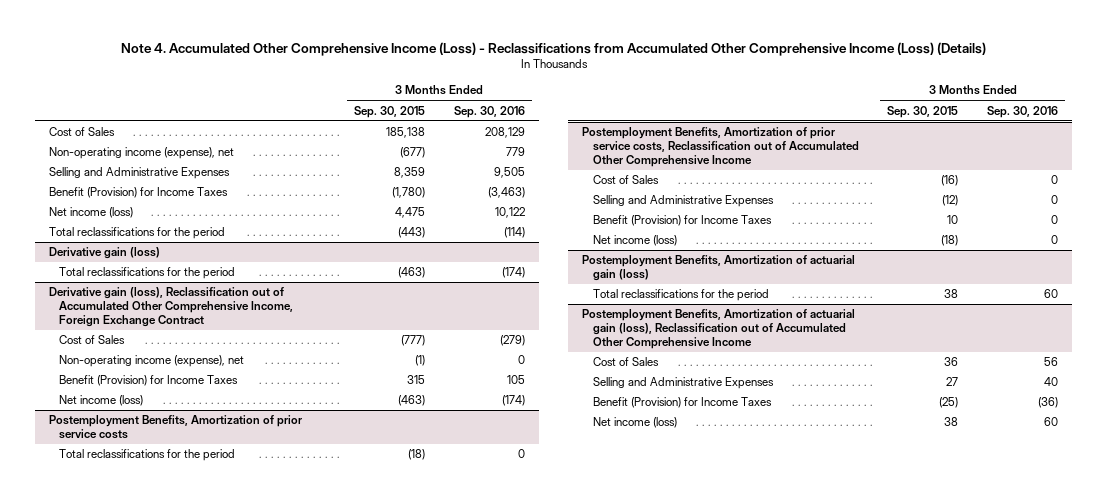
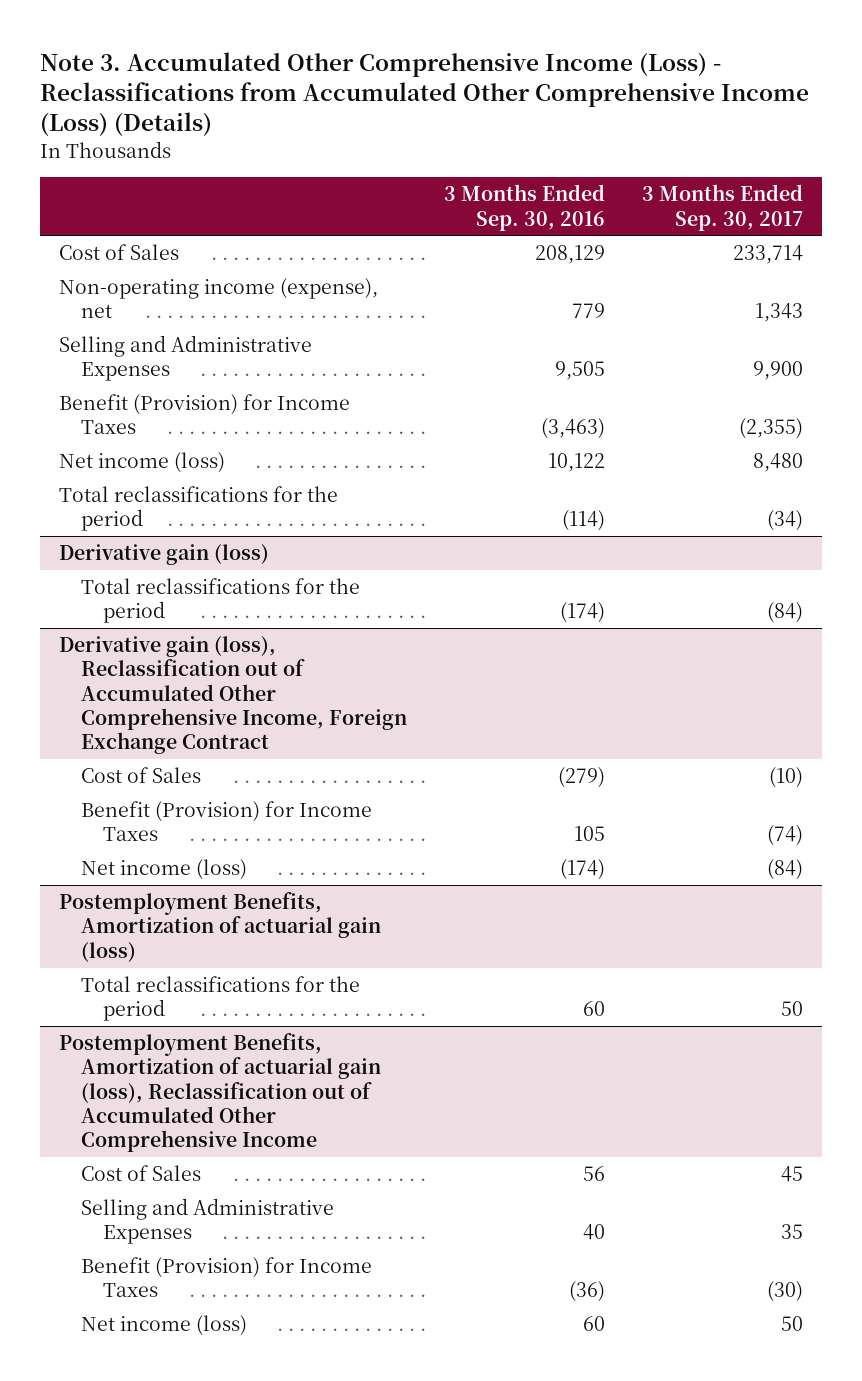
[120,41,986,56] Note 4. Accumulated Other Comprehensive Income (Loss) - Reclassifications from Accumulated Other Comprehensive Income (Loss) (Details) -> [40,51,810,137] Note 3. Accumulated Other Comprehensive Income (Loss) - Reclassifications from Accumulated Other Comprehensive Income (Loss) (Details)
[353,105,425,118] Sep. 30, 2015 -> none
none -> [642,184,804,231] 3 Months Ended Sep. 30, 2017
[59,355,245,368] Non-operating income (expense), net -> none
[49,415,303,440] Postemployment Benefits, Amortization of prior service costs -> none
[59,449,236,462] Total reclassifications for the period -> none
[582,127,859,168] Postemployment Benefits, Amortization of prior service costs, Reclassification out of Accumulated Other Comprehensive Income -> none
[592,175,659,185] Cost of Sales -> none
[592,195,774,208] Selling and Administrative Expenses -> none
[592,215,772,227] Benefit (Provision) for Income Taxes -> none
[592,235,677,247] Net income (loss) -> none

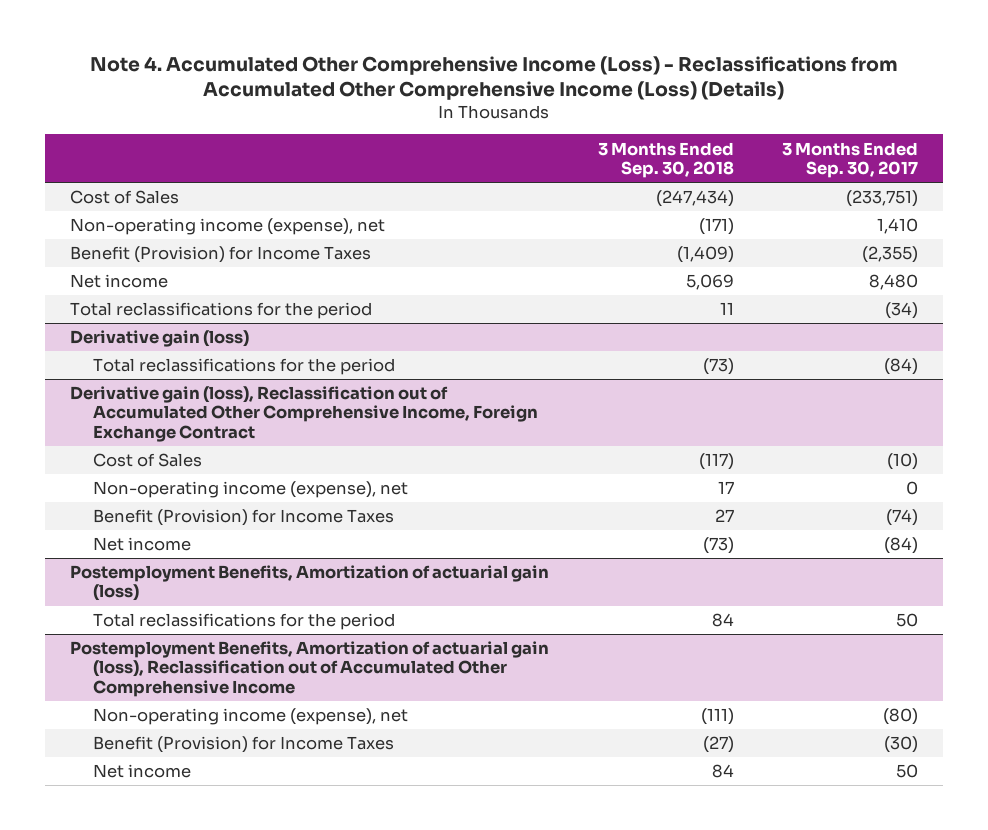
[40,51,810,137] Note 3. Accumulated Other Comprehensive Income (Loss) - Reclassifications from Accumulated Other Comprehensive Income (Loss) (Details) -> [90,55,899,101] Note 4. Accumulated Other Comprehensive Income (Loss) - Reclassifications from Accumulated Other Comprehensive Income (Loss) (Details)
[444,184,606,231] 3 Months Ended Sep. 30, 2016 -> none
none -> [597,141,734,178] 3 Months Ended Sep. 30, 2018
[58,335,312,382] Selling and Administrative Expenses -> none
[733,245,804,265] 233,714 -> [846,190,919,208] (233,751)
[755,303,804,323] 1,343 -> [877,218,919,235] 1,410
[58,452,225,474] Net income (loss) -> [69,274,168,289] Net income
none -> [93,481,409,499] Non-operating income (expense), net
[81,859,248,881] Net income (loss) -> [93,537,192,552] Net income
[81,1165,202,1182] Cost of Sales -> none
[81,1198,335,1245] Selling and Administrative Expenses -> none
none -> [93,708,409,726] Non-operating income (expense), net
[81,1315,248,1337] Net income (loss) -> [93,764,192,779] Net income

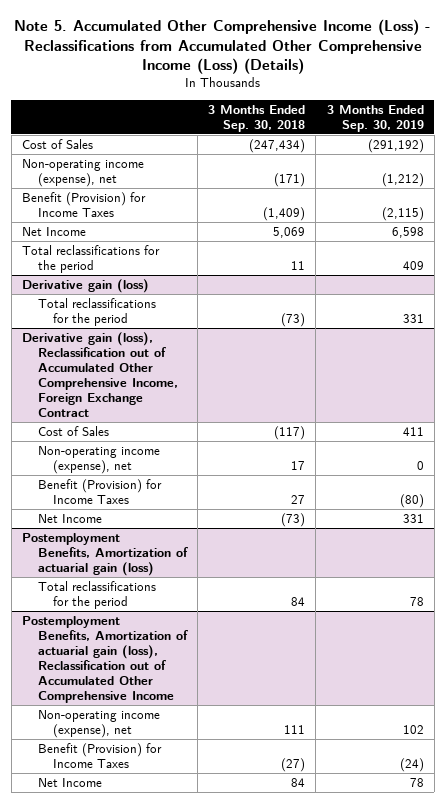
[90,55,899,101] Note 4. Accumulated Other Comprehensive Income (Loss) - Reclassifications from Accumulated Other Comprehensive Income (Loss) (Details) -> [13,19,431,75] Note 5. Accumulated Other Comprehensive Income (Loss) - Reclassifications from Accumulated Other Comprehensive Income (Loss) (Details)
[782,141,919,178] 3 Months Ended Sep. 30, 2017 -> none
none -> [326,104,424,132] 3 Months Ended Sep. 30, 2019
[69,274,168,289] Net income -> [22,226,87,236] Net Income
[93,537,192,552] Net income -> [37,513,102,523] Net Income
[700,708,734,726] (111) -> [284,724,306,734] 111
[93,764,192,779] Net income -> [37,777,102,787] Net Income

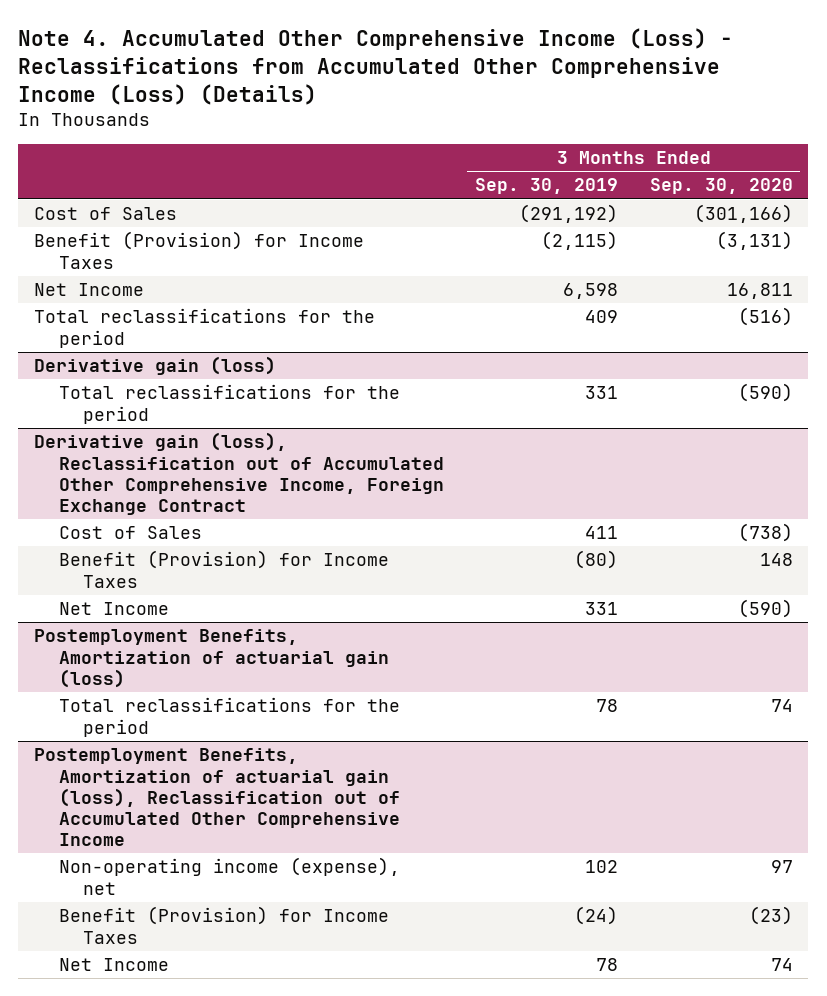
[13,19,431,75] Note 5. Accumulated Other Comprehensive Income (Loss) - Reclassifications from Accumulated Other Comprehensive Income (Loss) (Details) -> [18,28,734,105] Note 4. Accumulated Other Comprehensive Income (Loss) - Reclassifications from Accumulated Other Comprehensive Income (Loss) (Details)
[208,104,306,132] 3 Months Ended Sep. 30, 2018 -> none
none -> [649,178,793,195] Sep. 30, 2020
[22,158,145,187] Non-operating income (expense), net -> none
[37,445,160,474] Non-operating income (expense), net -> none

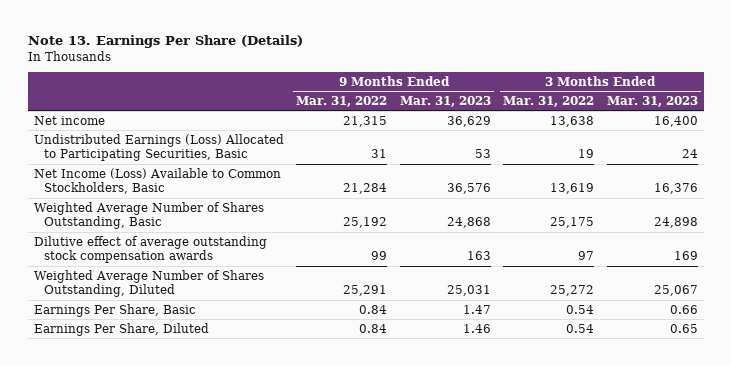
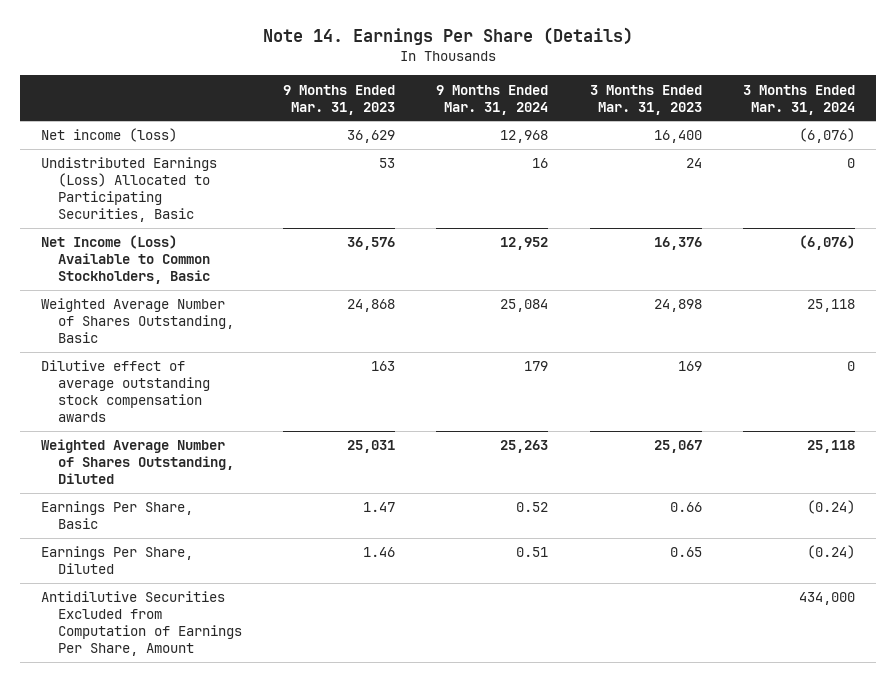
[27,35,303,49] Note 13. Earnings Per Share (Details) -> [262,27,633,46] Note 14. Earnings Per Share (Details)
[296,95,388,107] Mar. 31, 2022 -> none
[503,95,595,107] Mar. 31, 2022 -> none
none -> [436,84,549,115] 9 Months Ended Mar. 31, 2024
none -> [743,84,856,115] 3 Months Ended Mar. 31, 2024
[33,115,105,125] Net income -> [40,128,177,143] Net income (loss)
none -> [40,591,242,657] Antidilutive Securities Excluded from Computation of Earnings Per Share, Amount

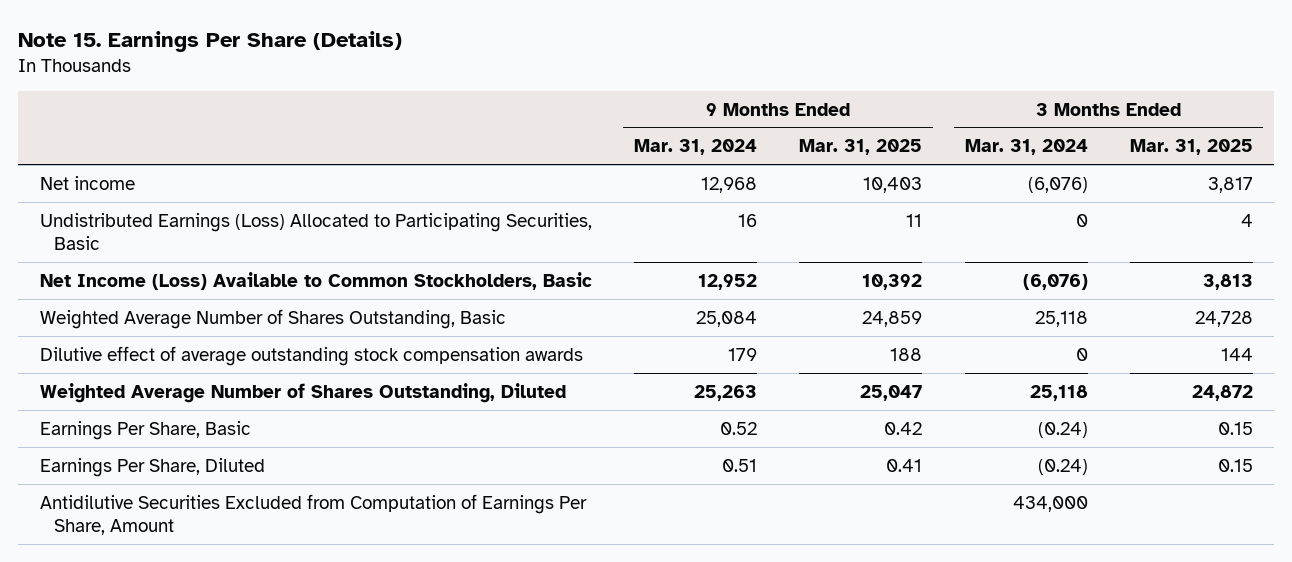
[262,27,633,46] Note 14. Earnings Per Share (Details) -> [18,31,403,53] Note 15. Earnings Per Share (Details)
[283,84,396,115] 9 Months Ended Mar. 31, 2023 -> none
[589,84,702,115] 3 Months Ended Mar. 31, 2023 -> none
none -> [799,139,923,156] Mar. 31, 2025
none -> [1129,139,1253,156] Mar. 31, 2025
[40,128,177,143] Net income (loss) -> [39,175,135,190] Net income

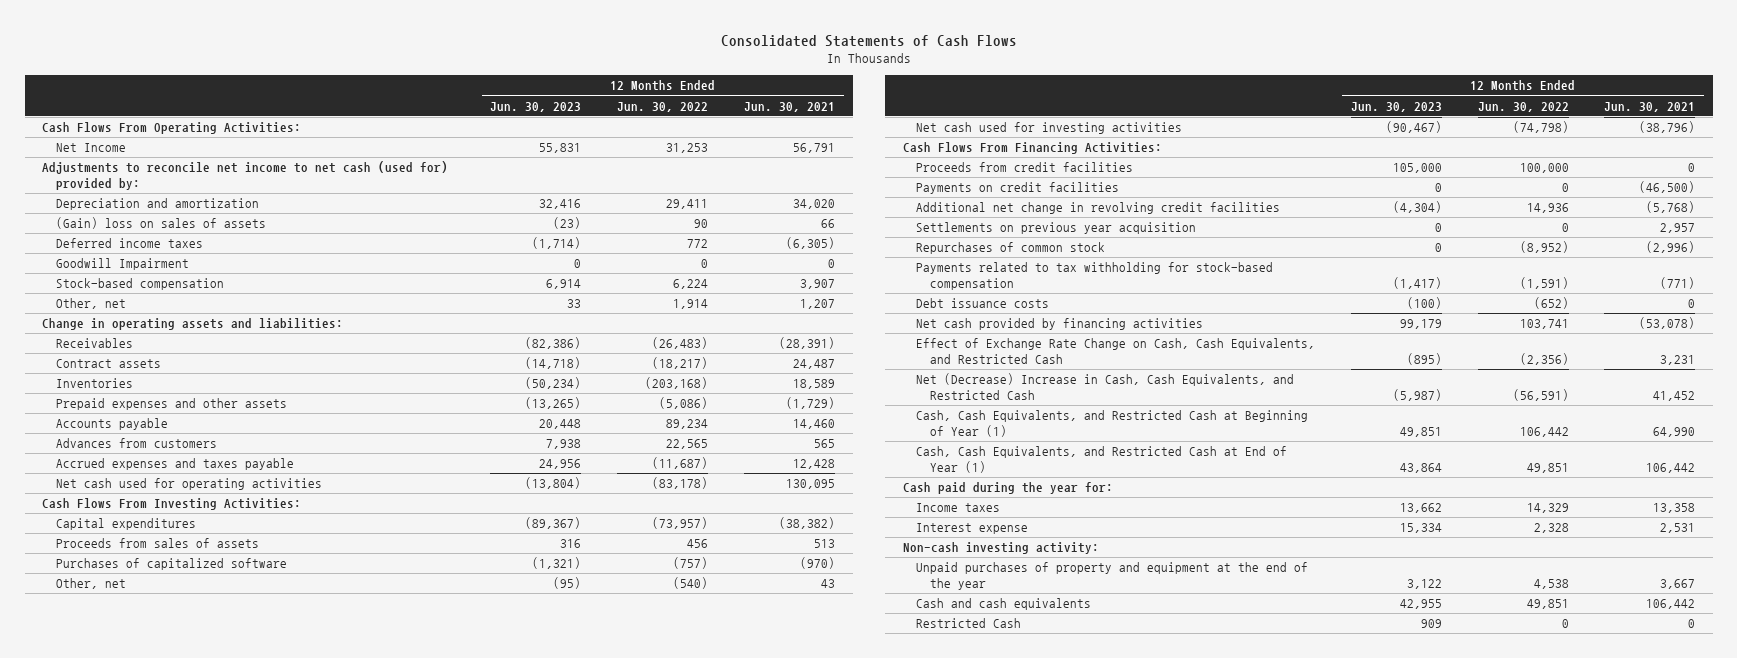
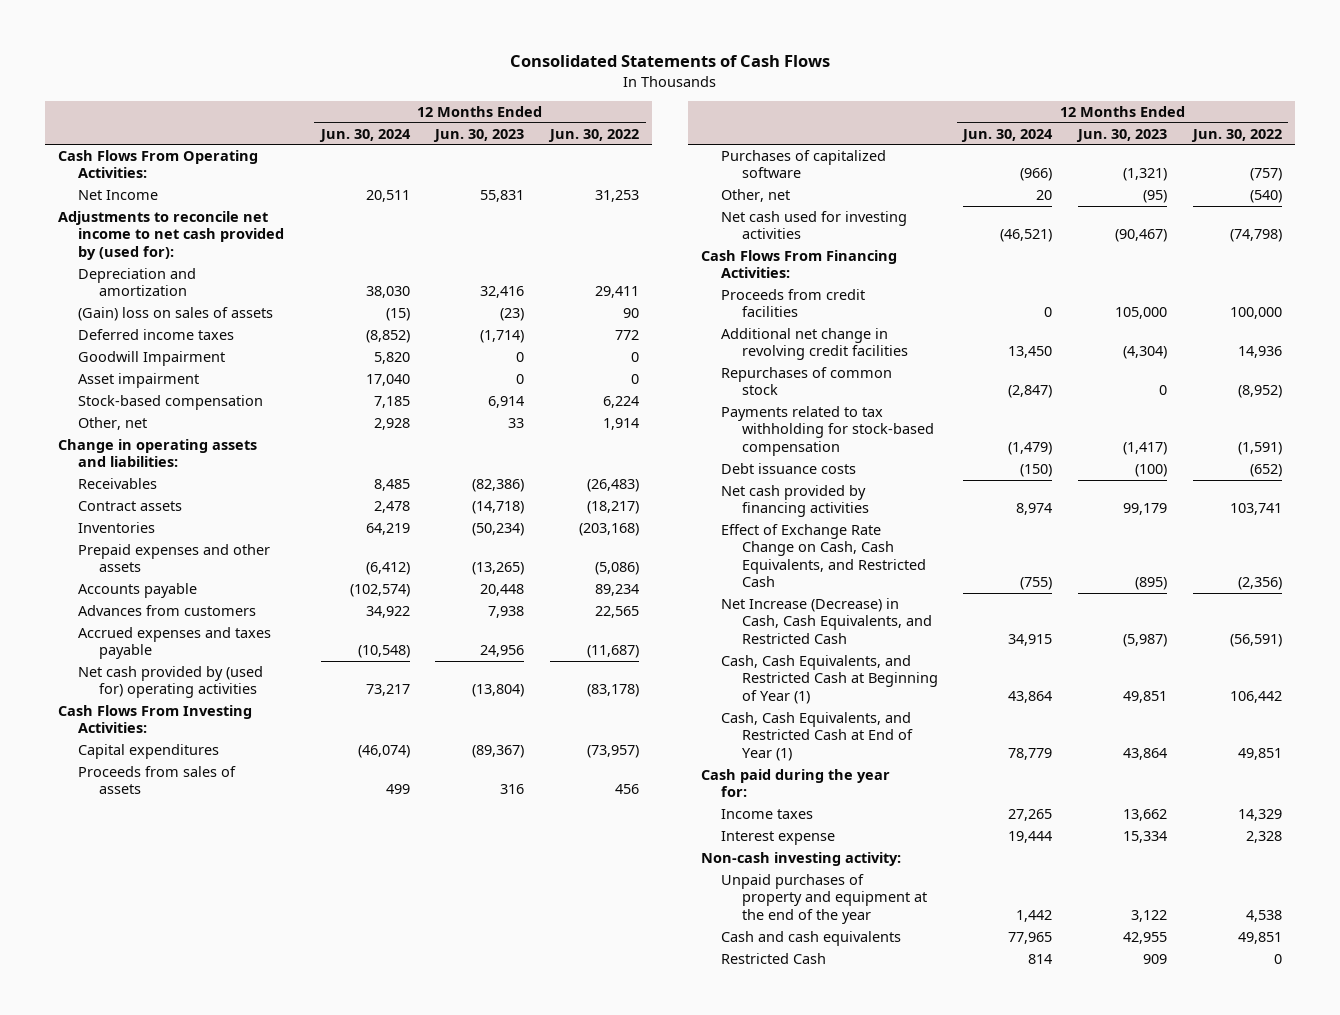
[743,101,835,112] Jun. 30, 2021 -> none
none -> [318,128,411,142] Jun. 30, 2024
[42,161,449,190] Adjustments to reconcile net income to net cash (used for) provided by: -> [57,211,285,260] Adjustments to reconcile net income to net cash provided by (used for):
none -> [78,373,200,389] Asset impairment
[55,478,322,491] Net cash used for operating activities -> [78,666,264,699] Net cash provided by (used for) operating activities
[916,182,1120,195] Payments on credit facilities -> none
[916,222,1197,235] Settlements on previous year acquisition -> none
[916,373,1295,400] Net (Decrease) Increase in Cash, Cash Equivalents, and Restricted Cash -> [721,598,932,644] Net Increase (Decrease) in Cash, Cash Equivalents, and Restricted Cash

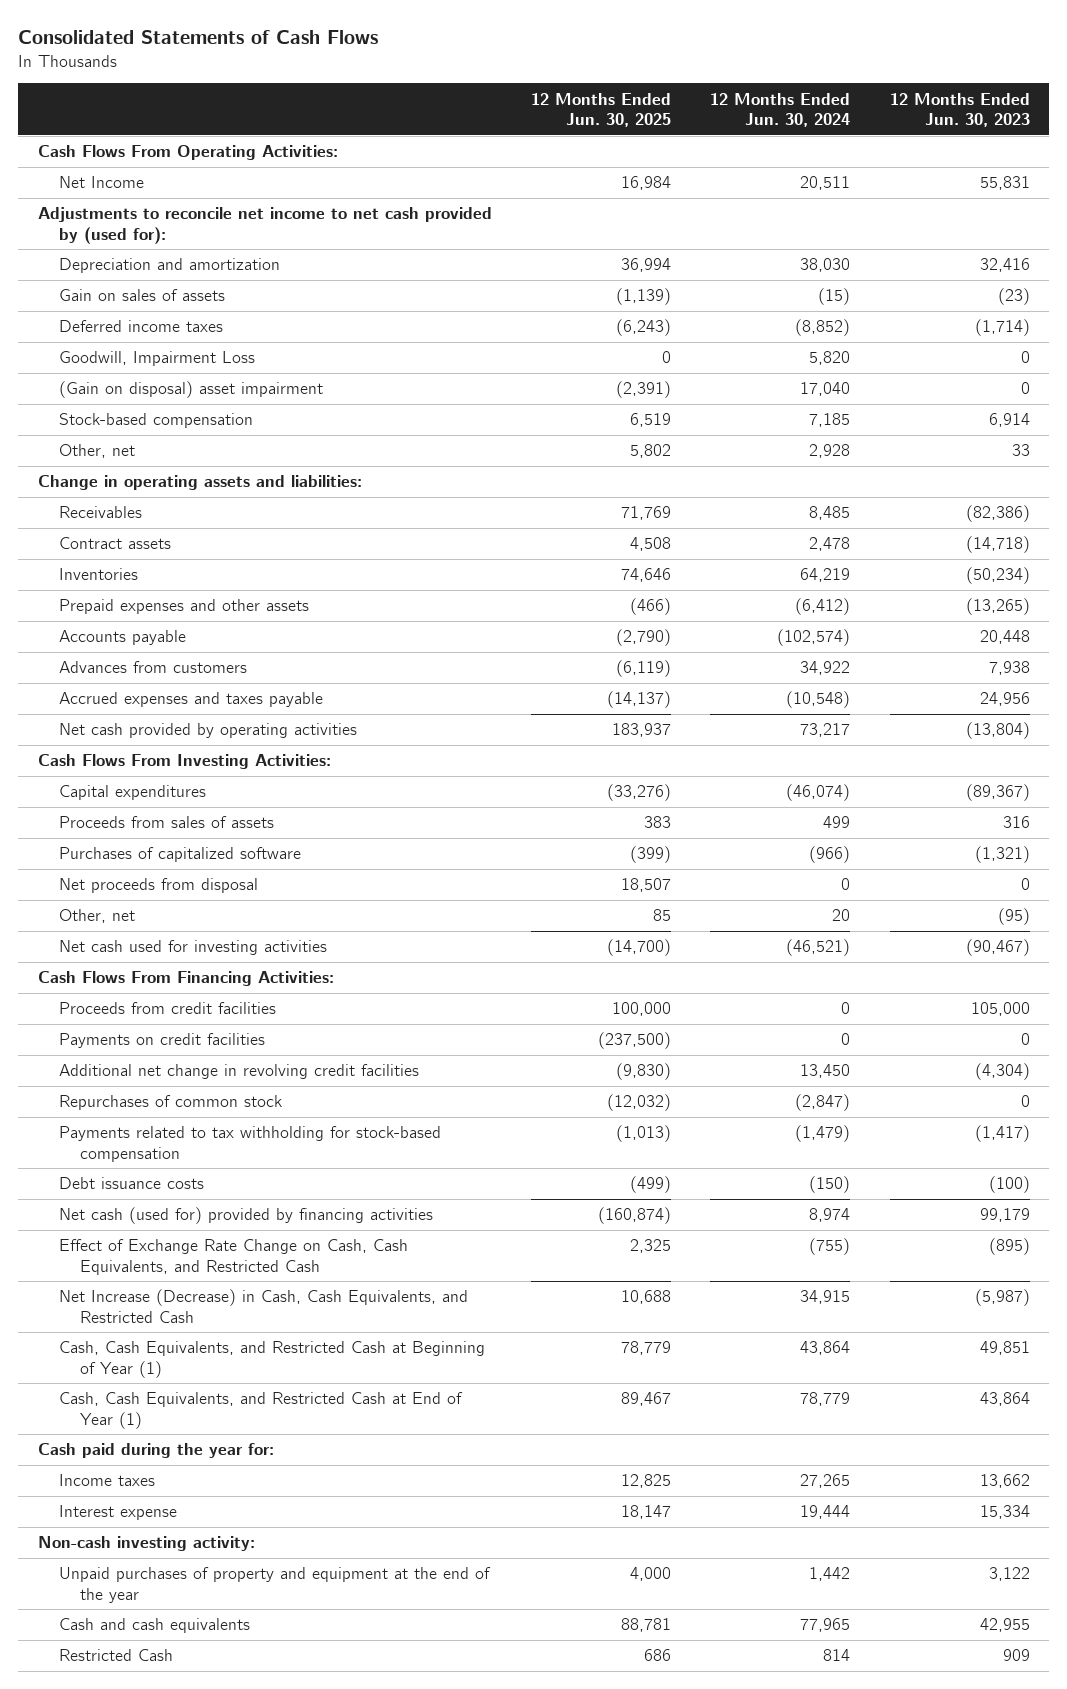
[548,128,640,142] Jun. 30, 2022 -> none
none -> [531,92,672,128] 12 Months Ended Jun. 30, 2025
[78,307,274,322] (Gain) loss on sales of assets -> [58,289,225,302] Gain on sales of assets
[78,351,226,367] Goodwill Impairment -> [58,351,255,367] Goodwill, Impairment Loss
[78,373,200,389] Asset impairment -> [58,381,323,399] (Gain on disposal) asset impairment
[78,666,264,699] Net cash provided by (used for) operating activities -> [58,723,357,739] Net cash provided by operating activities
none -> [58,878,258,894] Net proceeds from disposal
none -> [58,1033,265,1049] Payments on credit facilities
[721,485,869,518] Net cash provided by financing activities -> [58,1207,433,1225] Net cash (used for) provided by financing activities

